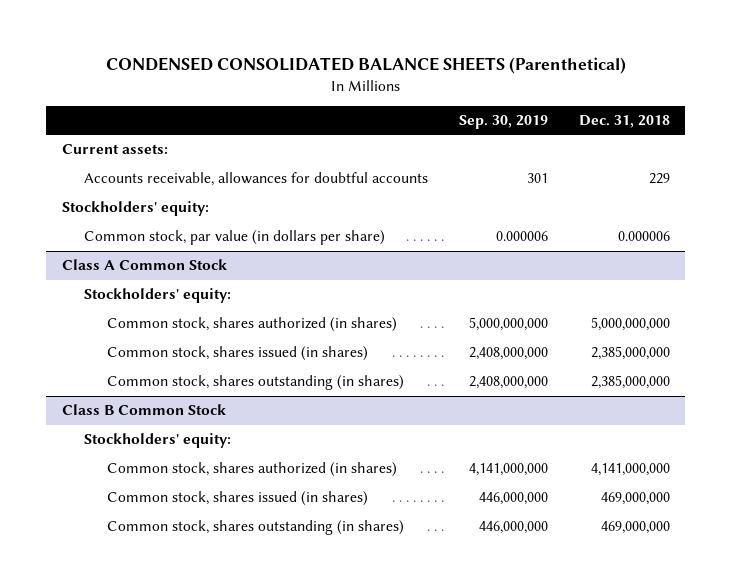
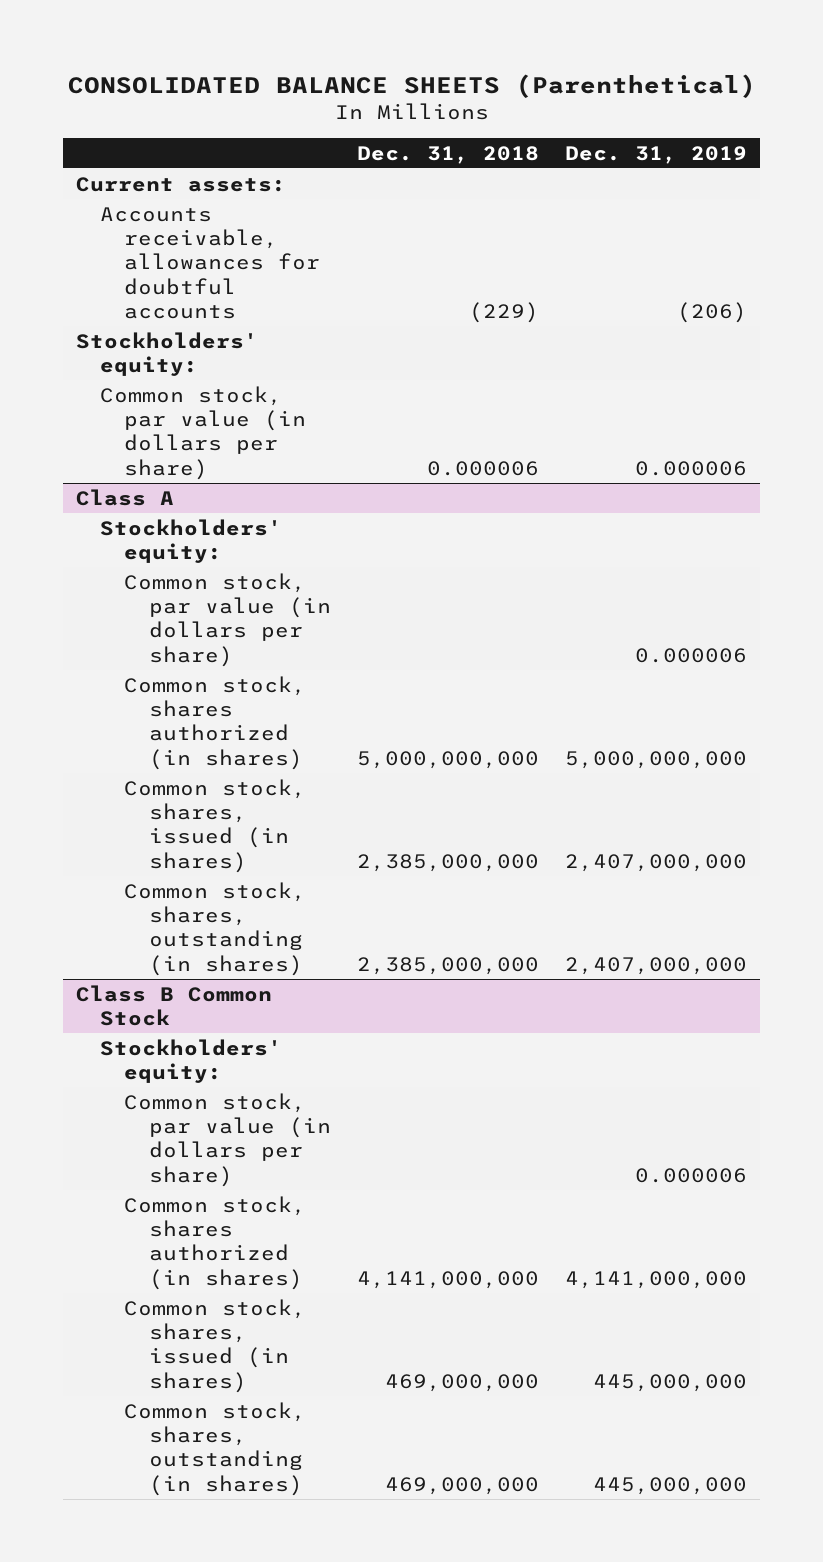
[105,57,626,75] CONDENSED CONSOLIDATED BALANCE SHEETS (Parenthetical) -> [67,73,756,98] CONSOLIDATED BALANCE SHEETS (Parenthetical)
[459,115,549,130] Sep. 30, 2019 -> none
none -> [565,145,748,164] Dec. 31, 2019
[648,173,670,185] 229 -> [469,302,540,324] (229)
[61,259,227,271] Class A Common Stock -> [75,488,174,506] Class A
none -> [124,572,331,667] Common stock, par value (in dollars per share)
[107,346,369,362] Common stock, shares issued (in shares) -> [124,778,307,873] Common stock, shares, issued (in shares)
[107,375,405,391] Common stock, shares outstanding (in shares) -> [124,881,307,976] Common stock, shares, outstanding (in shares)
none -> [124,1092,331,1187] Common stock, par value (in dollars per share)
[107,491,369,507] Common stock, shares issued (in shares) -> [124,1298,307,1393] Common stock, shares, issued (in shares)
[107,520,405,536] Common stock, shares outstanding (in shares) -> [124,1401,307,1496] Common stock, shares, outstanding (in shares)

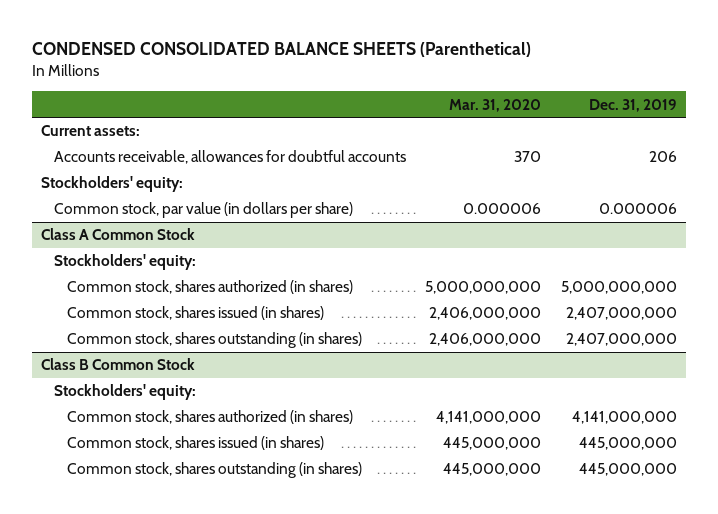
[67,73,756,98] CONSOLIDATED BALANCE SHEETS (Parenthetical) -> [31,42,531,58] CONDENSED CONSOLIDATED BALANCE SHEETS (Parenthetical)
[357,145,540,164] Dec. 31, 2018 -> none
none -> [449,98,542,112] Mar. 31, 2020
[677,302,748,324] (206) -> [648,151,677,163] 206
[75,488,174,506] Class A -> [41,228,196,241] Class A Common Stock
[124,572,331,667] Common stock, par value (in dollars per share) -> none
[124,778,307,873] Common stock, shares, issued (in shares) -> [67,306,325,321] Common stock, shares issued (in shares)
[124,881,307,976] Common stock, shares, outstanding (in shares) -> [67,332,363,349] Common stock, shares outstanding (in shares)
[124,1092,331,1187] Common stock, par value (in dollars per share) -> none
[124,1298,307,1393] Common stock, shares, issued (in shares) -> [67,436,325,451] Common stock, shares issued (in shares)
[124,1401,307,1496] Common stock, shares, outstanding (in shares) -> [67,462,363,479] Common stock, shares outstanding (in shares)

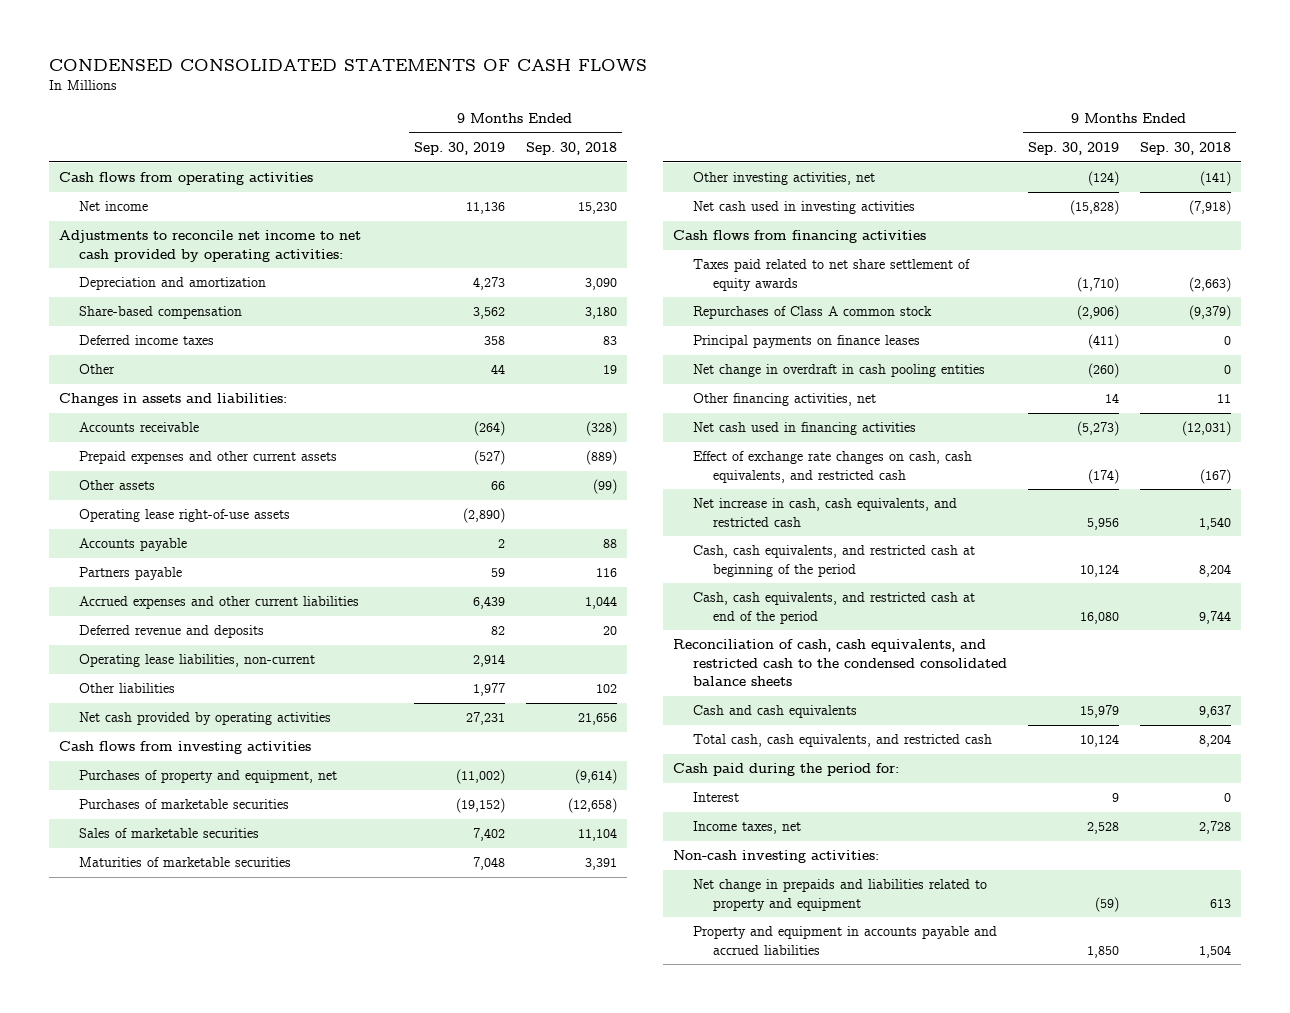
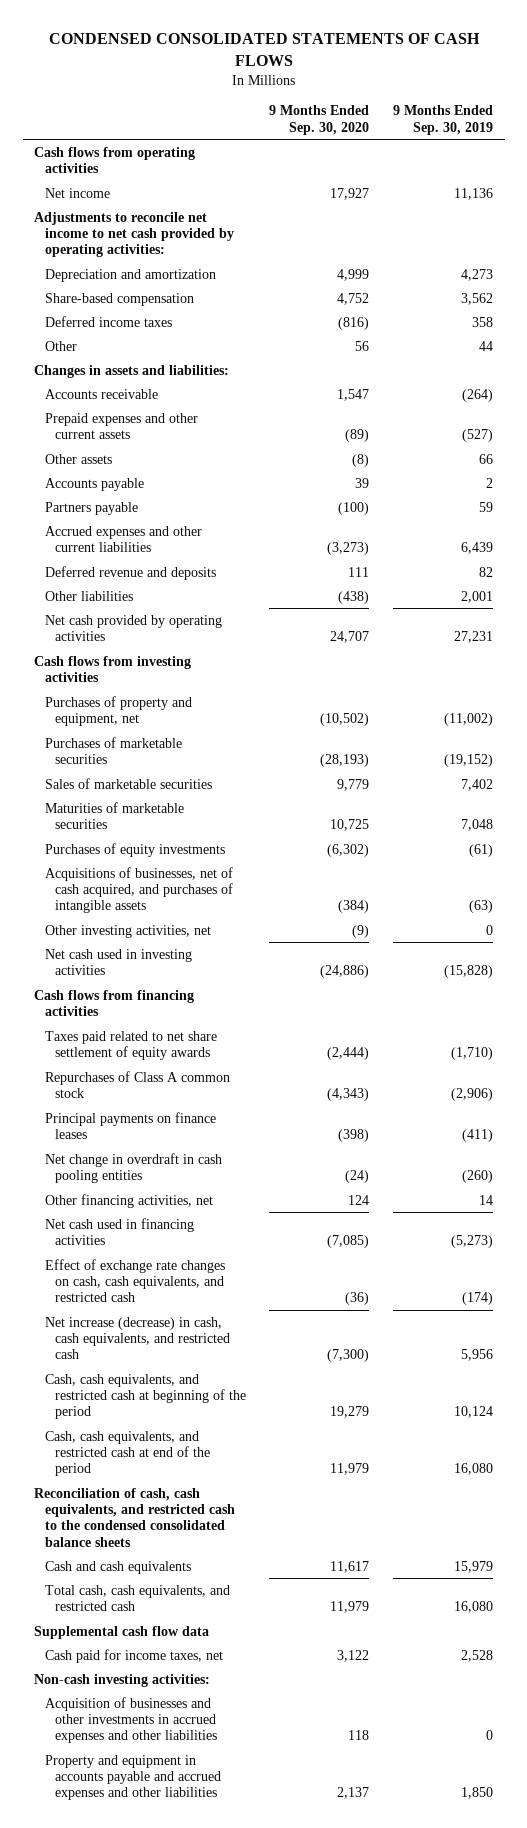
[525,142,617,156] Sep. 30, 2018 -> none
none -> [269,105,370,135] 9 Months Ended Sep. 30, 2020
[79,509,291,523] Operating lease right-of-use assets -> none
[79,654,316,668] Operating lease liabilities, non-current -> none
[472,683,505,697] 1,977 -> [460,590,493,603] 2,001
none -> [44,842,225,857] Purchases of equity investments
none -> [44,866,233,914] Acquisitions of businesses, net of cash acquired, and purchases of intangible assets
[1087,171,1119,187] (124) -> [485,924,493,935] 0
[693,498,958,527] Net increase in cash, cash equivalents, and restricted cash -> [44,1316,230,1360] Net increase (decrease) in cash, cash equivalents, and restricted cash
[673,763,900,777] Cash paid during the period for: -> none
[693,792,740,803] Interest -> none
[1079,734,1119,748] 10,124 -> [453,1601,493,1614] 16,080
none -> [34,1625,210,1639] Supplemental cash flow data
[693,821,802,835] Income taxes, net -> [44,1648,223,1663] Cash paid for income taxes, net
[693,879,988,911] Net change in prepaids and liabilities related to property and equipment -> none
none -> [44,1696,217,1744] Acquisition of businesses and other investments in accrued expenses and other liabilities
[693,926,998,955] Property and equipment in accounts payable and accrued liabilities -> [44,1754,221,1801] Property and equipment in accounts payable and accrued expenses and other liabilities

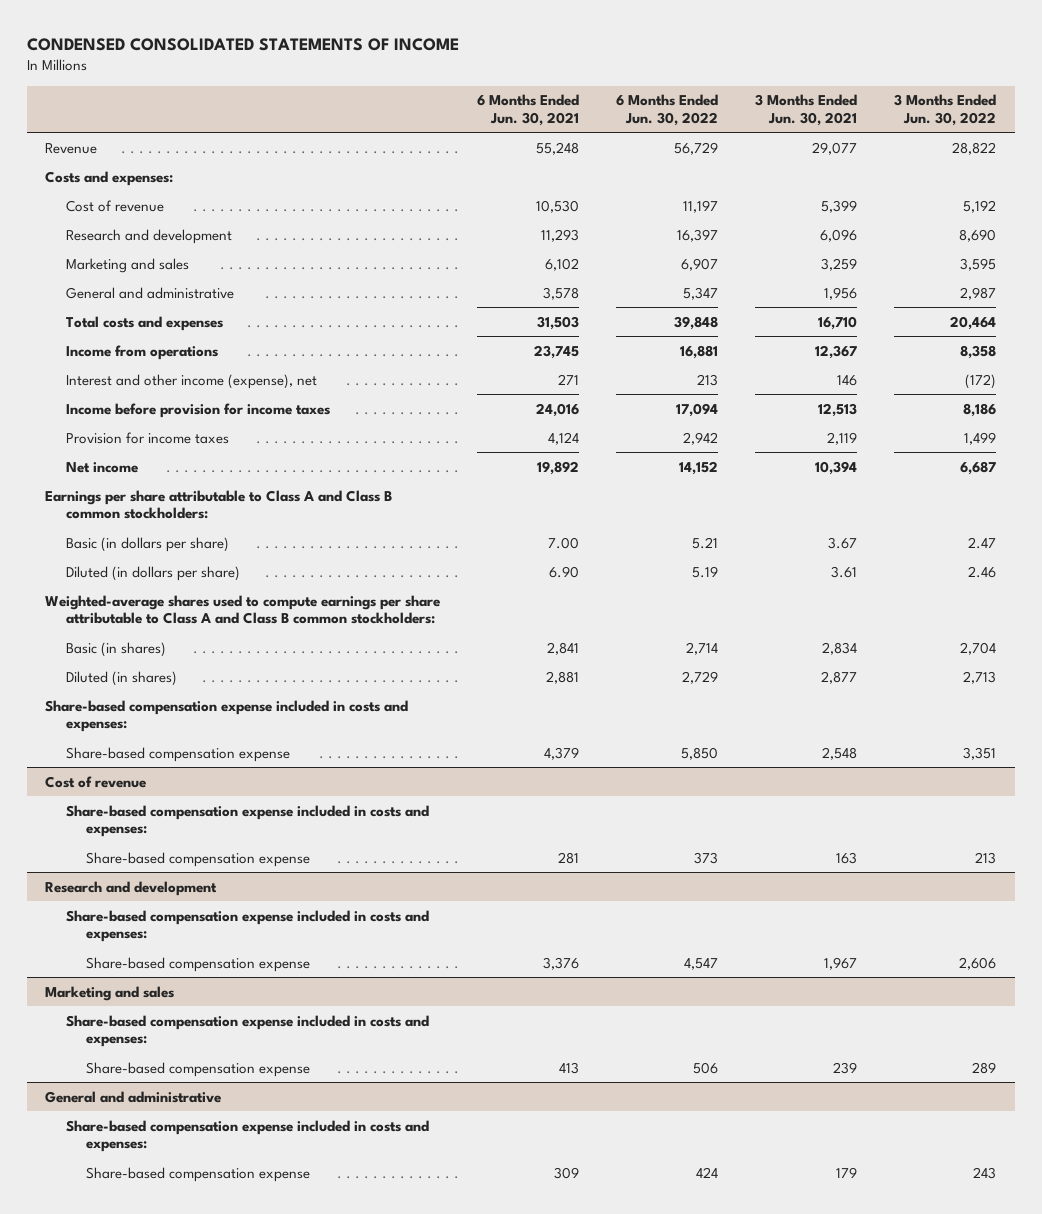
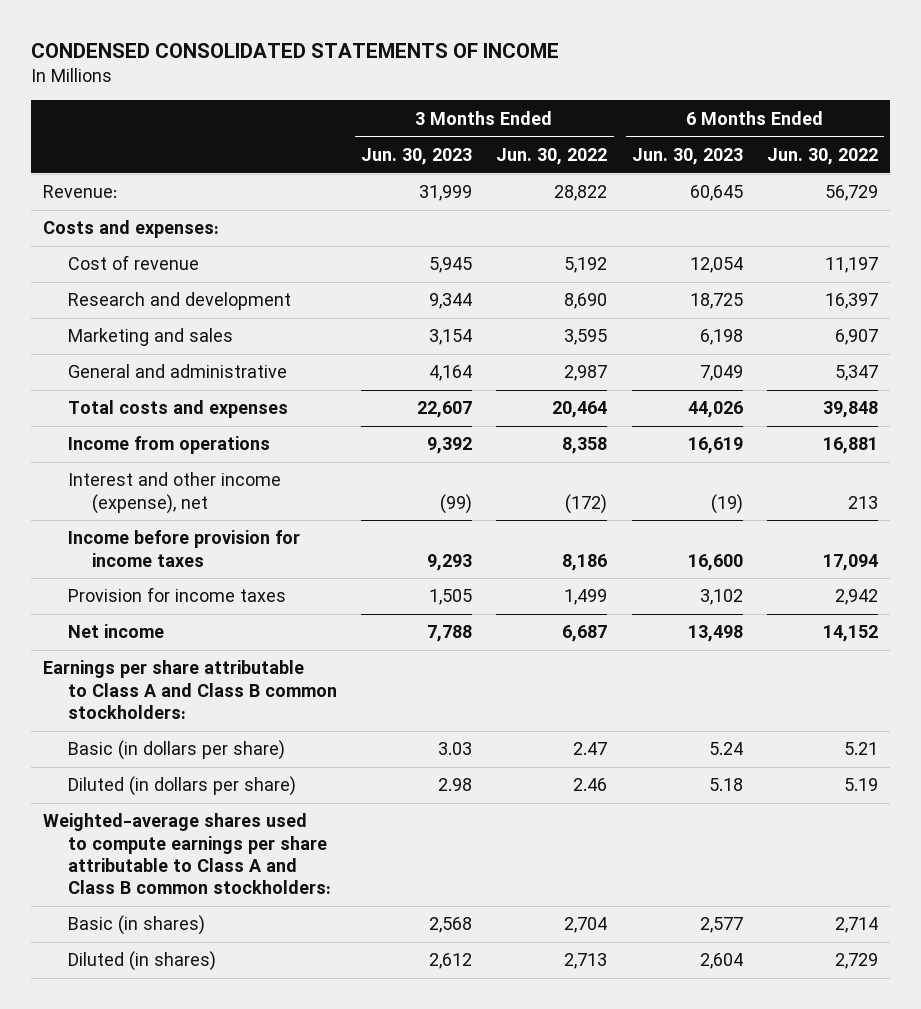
[477,94,580,126] 6 Months Ended Jun. 30, 2021 -> none
[755,94,858,126] 3 Months Ended Jun. 30, 2021 -> none
none -> [361,147,473,165] Jun. 30, 2023
none -> [631,147,743,165] Jun. 30, 2023
[45,142,98,154] Revenue -> [42,185,117,199] Revenue:
[45,699,409,733] Share-based compensation expense included in costs and expenses: -> none
[65,746,290,762] Share-based compensation expense -> none
[45,775,147,788] Cost of revenue -> none
[65,804,429,838] Share-based compensation expense included in costs and expenses: -> none
[85,851,310,867] Share-based compensation expense -> none
[45,880,218,896] Research and development -> none
[65,909,429,943] Share-based compensation expense included in costs and expenses: -> none
[85,956,310,972] Share-based compensation expense -> none
[45,985,175,1001] Marketing and sales -> none
[65,1014,429,1048] Share-based compensation expense included in costs and expenses: -> none
[85,1061,310,1077] Share-based compensation expense -> none
[45,1090,222,1103] General and administrative -> none
[65,1119,429,1153] Share-based compensation expense included in costs and expenses: -> none
[85,1166,310,1182] Share-based compensation expense -> none

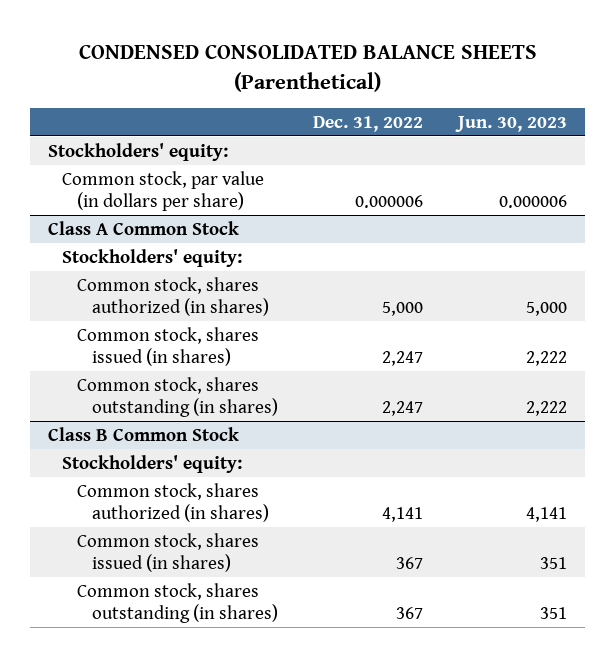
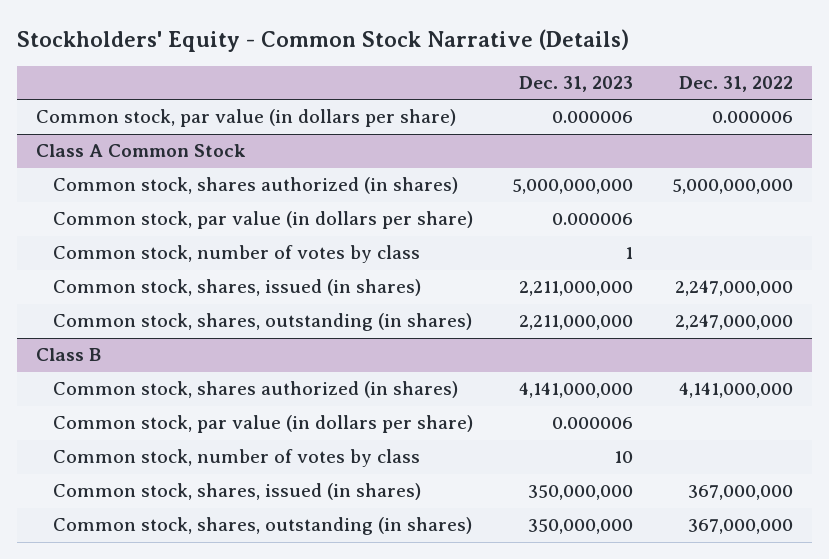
[78,44,537,92] CONDENSED CONSOLIDATED BALANCE SHEETS (Parenthetical) -> [16,28,629,52] Stockholders' Equity - Common Stock Narrative (Details)
[455,115,568,132] Jun. 30, 2023 -> none
none -> [519,75,634,92] Dec. 31, 2023
[47,142,228,161] Stockholders' equity: -> none
[62,248,243,267] Stockholders' equity: -> none
[62,454,243,473] Stockholders' equity: -> none
[382,301,424,316] 5,000 -> [671,179,793,195] 5,000,000,000
none -> [53,211,474,230] Common stock, par value (in dollars per share)
none -> [53,245,421,264] Common stock, number of votes by class
[76,326,259,366] Common stock, shares issued (in shares) -> [53,279,422,297] Common stock, shares, issued (in shares)
[382,350,424,366] 2,247 -> [674,280,793,297] 2,247,000,000
[76,376,278,417] Common stock, shares outstanding (in shares) -> [53,313,473,332] Common stock, shares, outstanding (in shares)
[382,400,424,416] 2,247 -> [674,314,793,331] 2,247,000,000
[47,426,239,441] Class B Common Stock -> [36,348,102,362] Class B
[382,506,424,522] 4,141 -> [678,382,793,399] 4,141,000,000
none -> [53,415,474,434] Common stock, par value (in dollars per share)
none -> [53,449,421,468] Common stock, number of votes by class
[76,532,259,572] Common stock, shares issued (in shares) -> [53,483,422,501] Common stock, shares, issued (in shares)
[396,556,424,569] 367 -> [687,485,793,501] 367,000,000
[76,582,278,623] Common stock, shares outstanding (in shares) -> [53,517,473,536] Common stock, shares, outstanding (in shares)
[396,606,424,619] 367 -> [687,519,793,535] 367,000,000

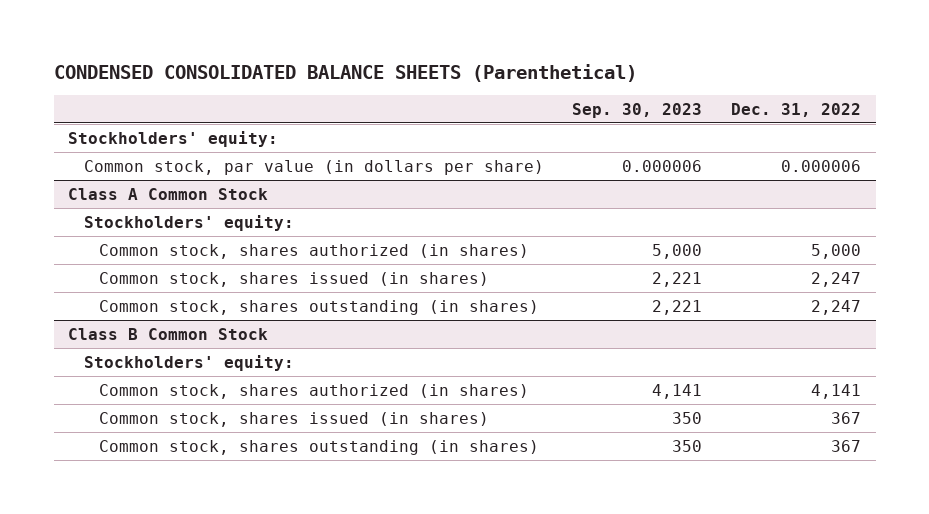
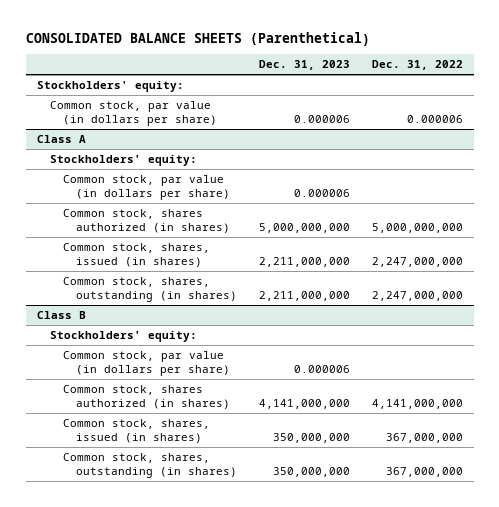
[53,63,637,82] CONDENSED CONSOLIDATED BALANCE SHEETS (Parenthetical) -> [25,32,370,47] CONSOLIDATED BALANCE SHEETS (Parenthetical)
[572,102,703,118] Sep. 30, 2023 -> none
none -> [259,60,351,71] Dec. 31, 2023
[68,187,269,200] Class A Common Stock -> [36,135,86,144] Class A
none -> [63,175,231,200] Common stock, par value (in dollars per share)
[811,243,862,259] 5,000 -> [371,222,463,233] 5,000,000,000
[98,271,489,287] Common stock, shares issued (in shares) -> [63,243,211,267] Common stock, shares, issued (in shares)
[811,271,862,287] 2,247 -> [371,256,463,267] 2,247,000,000
[98,299,539,315] Common stock, shares outstanding (in shares) -> [63,277,238,302] Common stock, shares, outstanding (in shares)
[811,299,862,315] 2,247 -> [371,290,463,301] 2,247,000,000
[68,327,269,340] Class B Common Stock -> [36,311,86,320] Class B
none -> [63,351,231,376] Common stock, par value (in dollars per share)
[811,383,862,399] 4,141 -> [371,398,463,409] 4,141,000,000
[98,411,489,427] Common stock, shares issued (in shares) -> [63,419,211,443] Common stock, shares, issued (in shares)
[831,411,862,424] 367 -> [385,432,463,443] 367,000,000
[98,439,539,455] Common stock, shares outstanding (in shares) -> [63,453,238,478] Common stock, shares, outstanding (in shares)
[831,439,862,452] 367 -> [385,466,463,477] 367,000,000

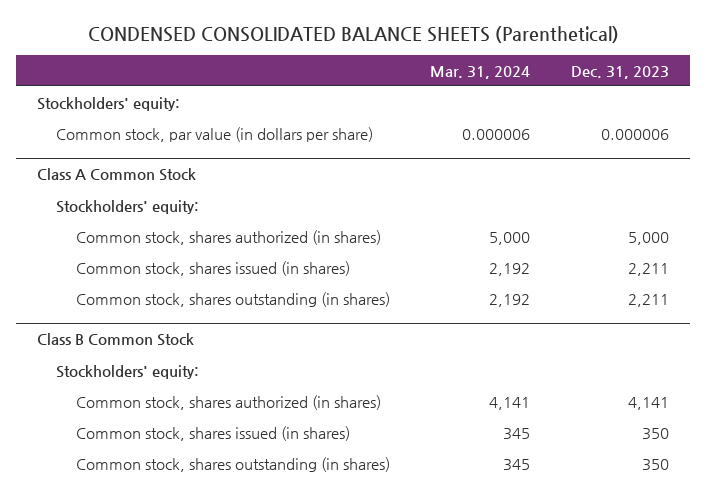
[25,32,370,47] CONSOLIDATED BALANCE SHEETS (Parenthetical) -> [87,25,619,43] CONDENSED CONSOLIDATED BALANCE SHEETS (Parenthetical)
[371,60,463,71] Dec. 31, 2022 -> none
none -> [430,65,531,79] Mar. 31, 2024
[36,135,86,144] Class A -> [36,168,196,182] Class A Common Stock
[63,175,231,200] Common stock, par value (in dollars per share) -> none
[259,222,351,233] 5,000,000,000 -> [628,231,670,245] 5,000
[63,243,211,267] Common stock, shares, issued (in shares) -> [75,260,350,276] Common stock, shares issued (in shares)
[259,256,351,267] 2,211,000,000 -> [628,262,670,276] 2,211
[63,277,238,302] Common stock, shares, outstanding (in shares) -> [75,291,390,307] Common stock, shares outstanding (in shares)
[259,290,351,301] 2,211,000,000 -> [628,293,670,307] 2,211
[36,311,86,320] Class B -> [36,333,194,347] Class B Common Stock
[63,351,231,376] Common stock, par value (in dollars per share) -> none
[259,398,351,409] 4,141,000,000 -> [628,396,670,410] 4,141
[63,419,211,443] Common stock, shares, issued (in shares) -> [75,425,350,441] Common stock, shares issued (in shares)
[273,432,351,443] 350,000,000 -> [642,427,670,440] 350
[63,453,238,478] Common stock, shares, outstanding (in shares) -> [75,456,390,472] Common stock, shares outstanding (in shares)
[273,466,351,477] 350,000,000 -> [642,458,670,471] 350

